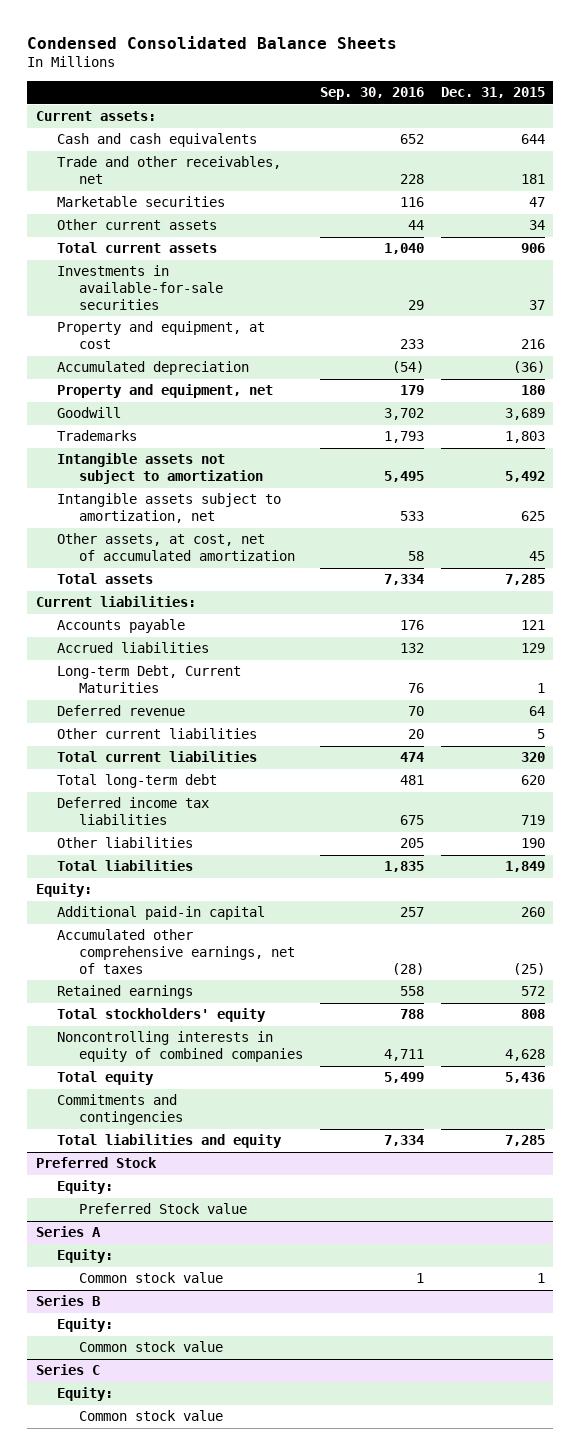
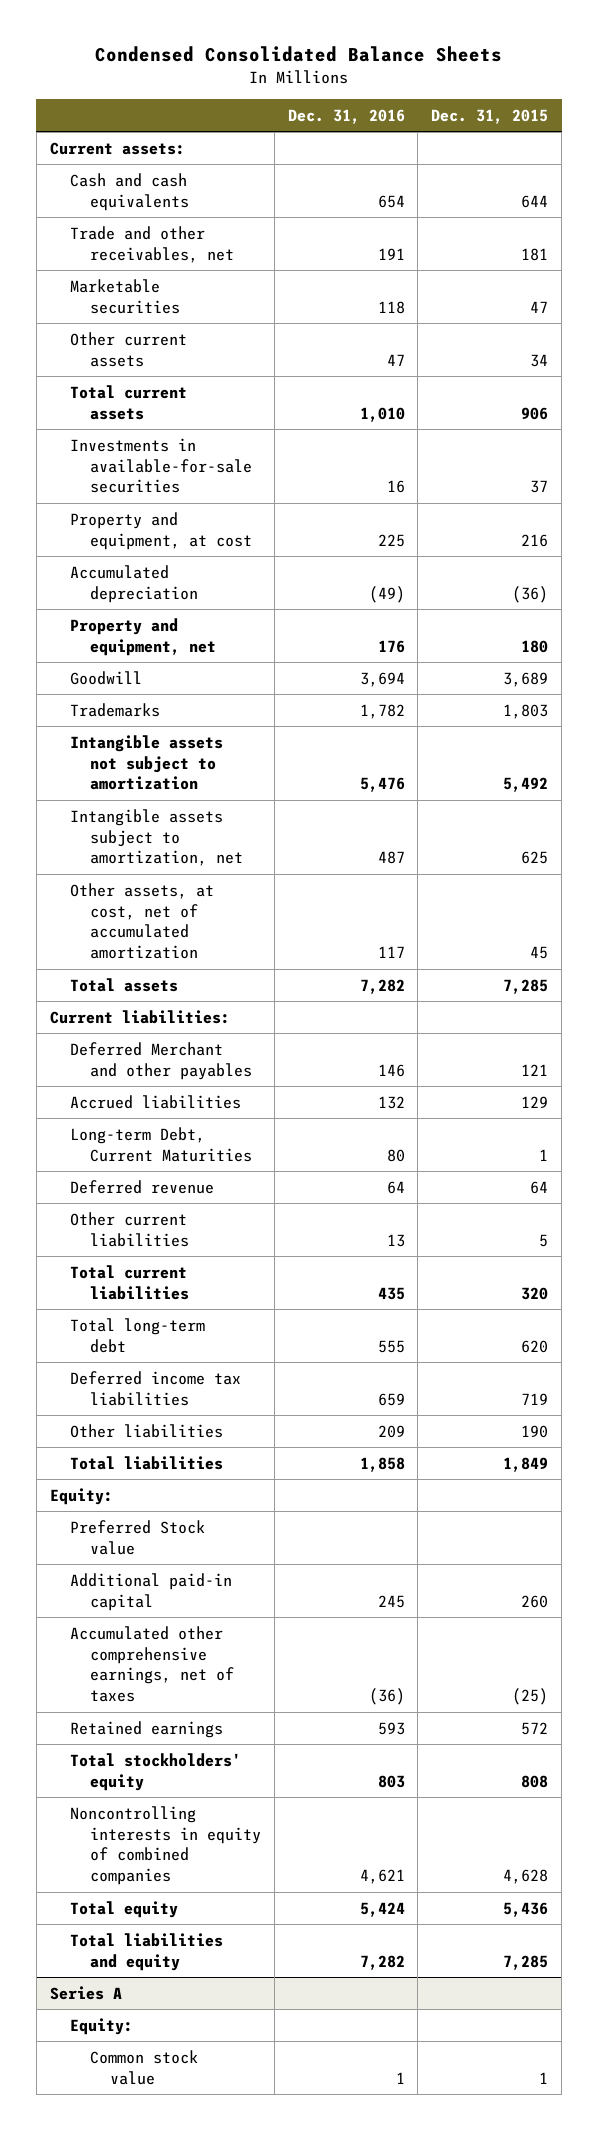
[319,87,424,101] Sep. 30, 2016 -> none
none -> [287,108,405,124] Dec. 31, 2016
[57,619,186,634] Accounts payable -> [69,1041,252,1080] Deferred Merchant and other payables
none -> [69,1519,205,1555] Preferred Stock value
[57,1094,183,1126] Commitments and contingencies -> none
[36,1157,158,1169] Preferred Stock -> none
[57,1180,114,1195] Equity: -> none
[78,1203,247,1215] Preferred Stock value -> none
[36,1295,101,1307] Series B -> none
[57,1318,114,1333] Equity: -> none
[78,1341,223,1353] Common stock value -> none
[36,1364,101,1376] Series C -> none
[57,1387,114,1402] Equity: -> none
[78,1410,223,1422] Common stock value -> none

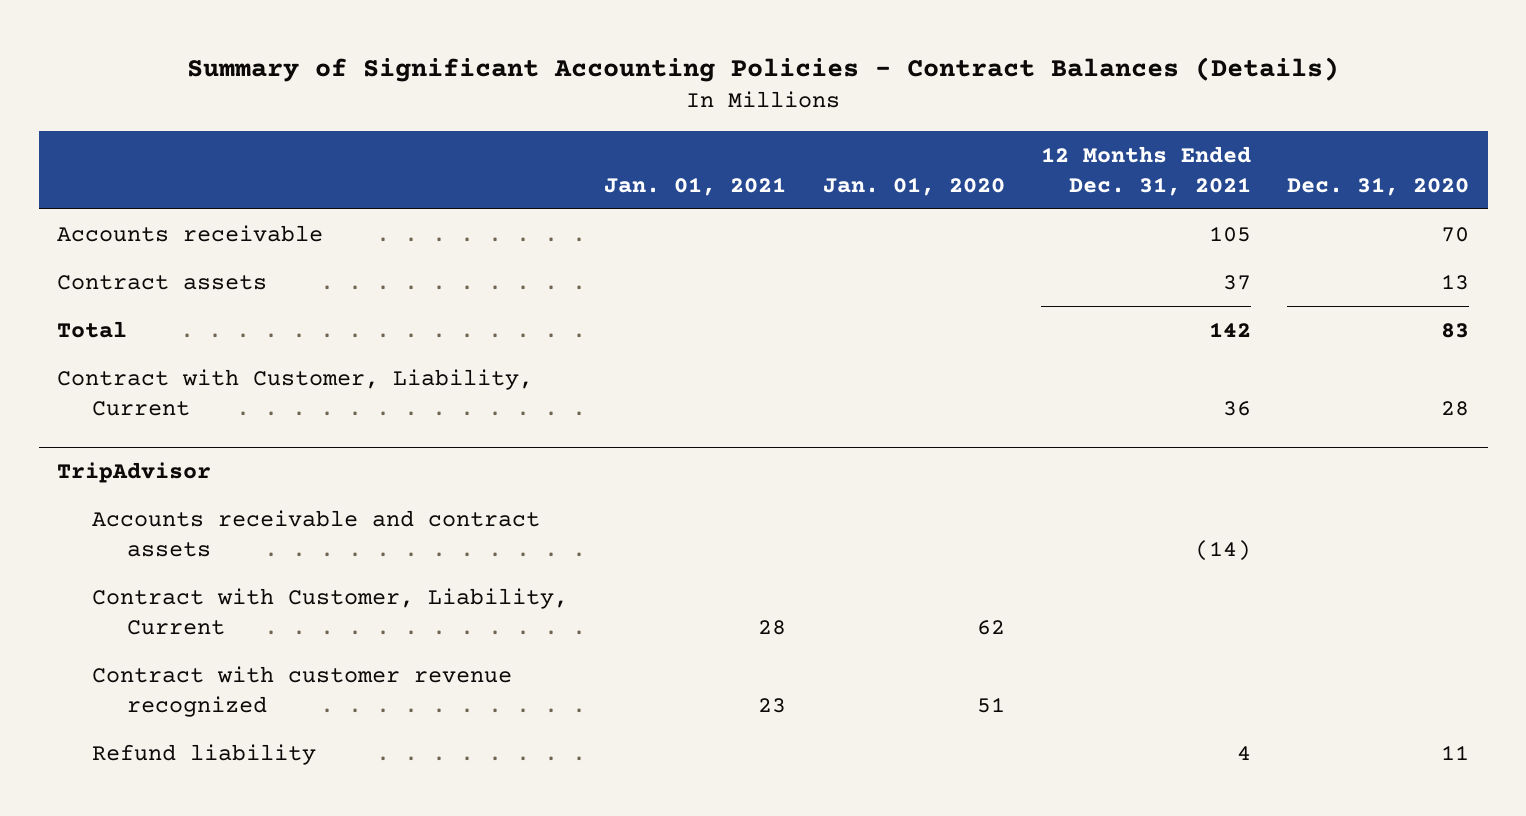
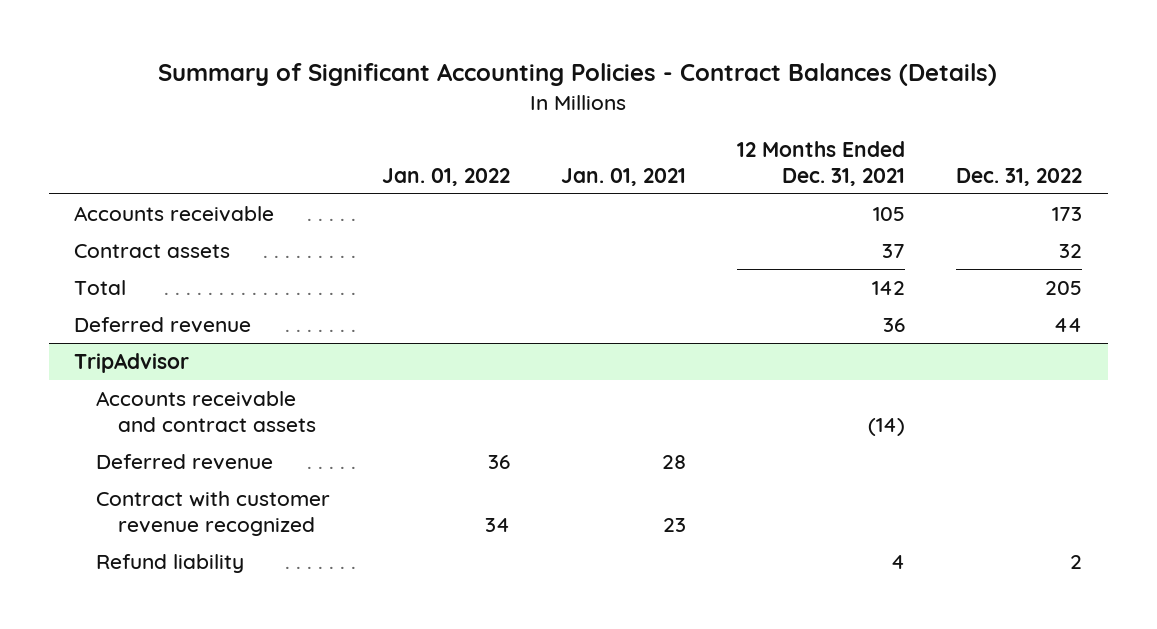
[822,176,1005,196] Jan. 01, 2020 -> none
[1287,176,1470,196] Dec. 31, 2020 -> none
none -> [381,167,510,186] Jan. 01, 2022
none -> [956,167,1083,186] Dec. 31, 2022
[57,368,534,416] Contract with Customer, Liability, Current -> [74,316,252,333] Deferred revenue
[92,587,569,635] Contract with Customer, Liability, Current -> [96,453,274,470] Deferred revenue

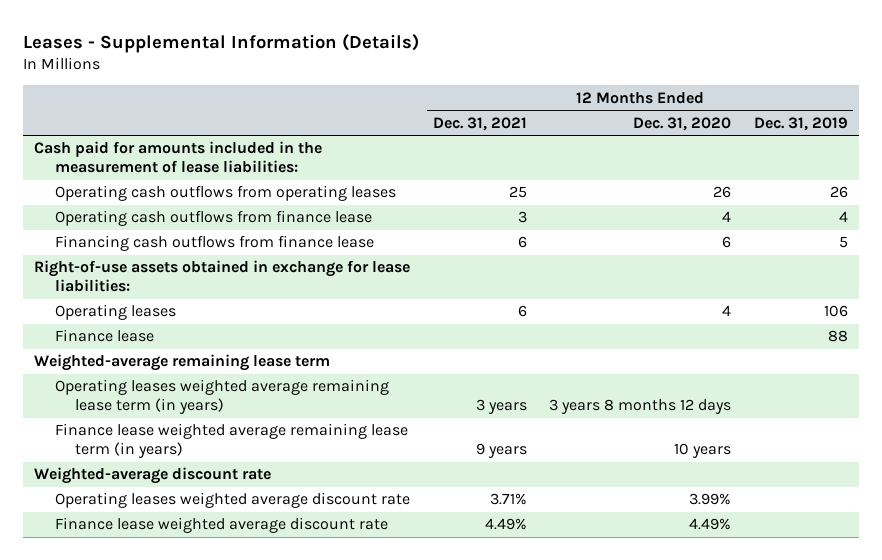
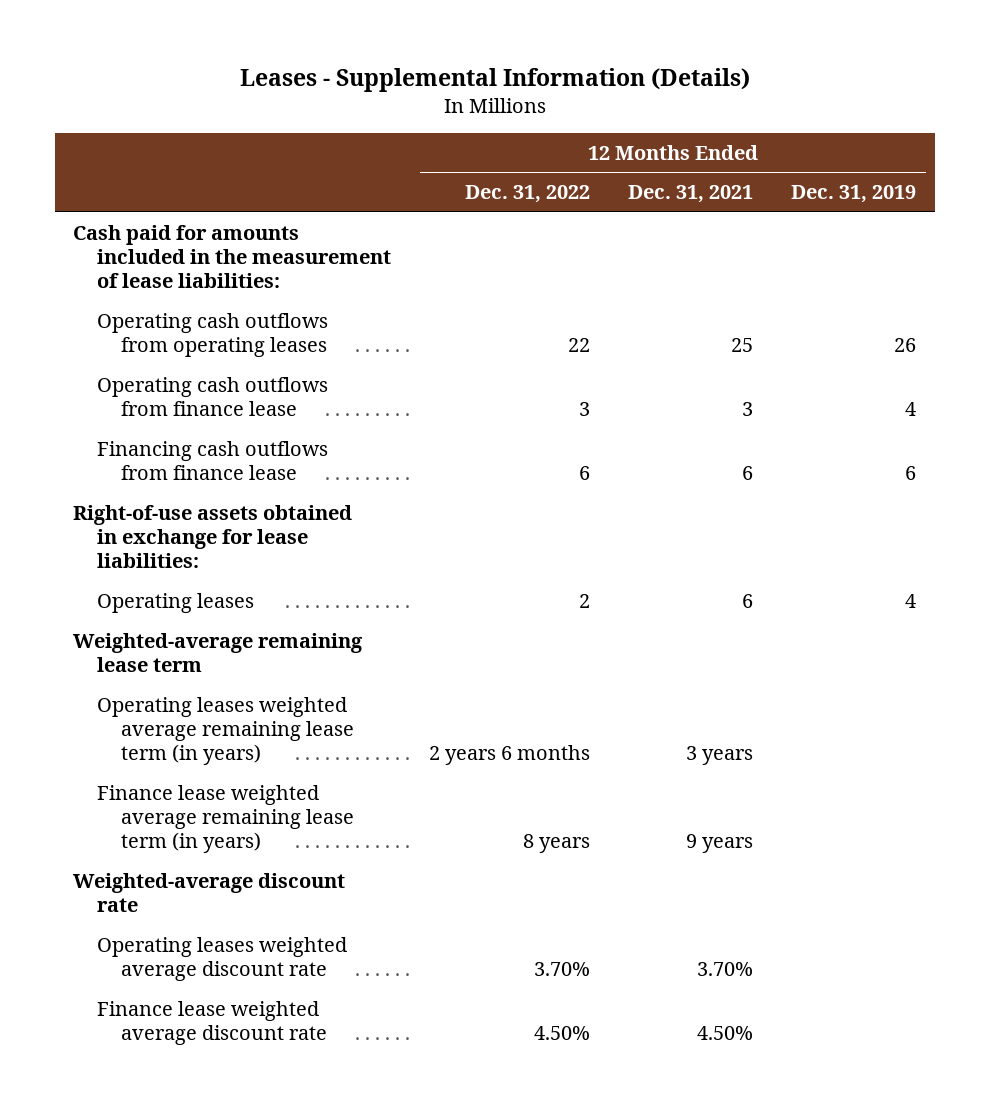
[633,116,732,131] Dec. 31, 2020 -> none
none -> [465,185,591,204] Dec. 31, 2022
[838,236,848,249] 5 -> [905,466,917,481] 6
[54,329,154,343] Finance lease -> none
[823,305,848,318] 106 -> [905,594,917,609] 4
[489,493,527,506] 3.71% -> [697,962,754,977] 3.70%
[484,518,527,531] 4.49% -> [697,1026,754,1041] 4.50%

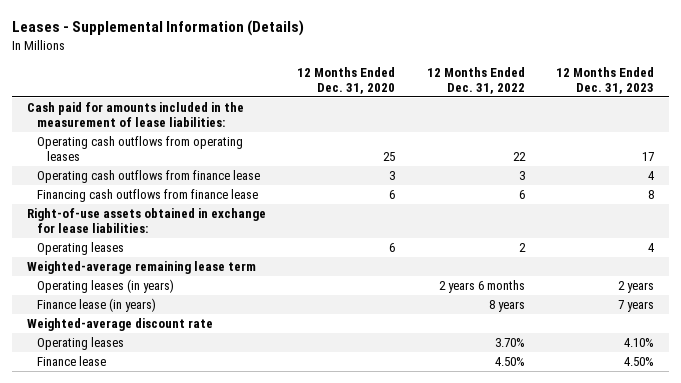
[628,185,754,204] Dec. 31, 2021 -> none
[791,185,917,204] Dec. 31, 2019 -> none
none -> [297,66,396,94] 12 Months Ended Dec. 31, 2020
none -> [555,66,654,94] 12 Months Ended Dec. 31, 2023
[97,697,355,766] Operating leases weighted average remaining lease term (in years) -> [37,279,175,294] Operating leases (in years)
[97,785,355,854] Finance lease weighted average remaining lease term (in years) -> [37,298,157,313] Finance lease (in years)
[97,937,348,982] Operating leases weighted average discount rate -> [37,337,125,351] Operating leases
[97,1001,328,1046] Finance lease weighted average discount rate -> [37,356,107,367] Finance lease

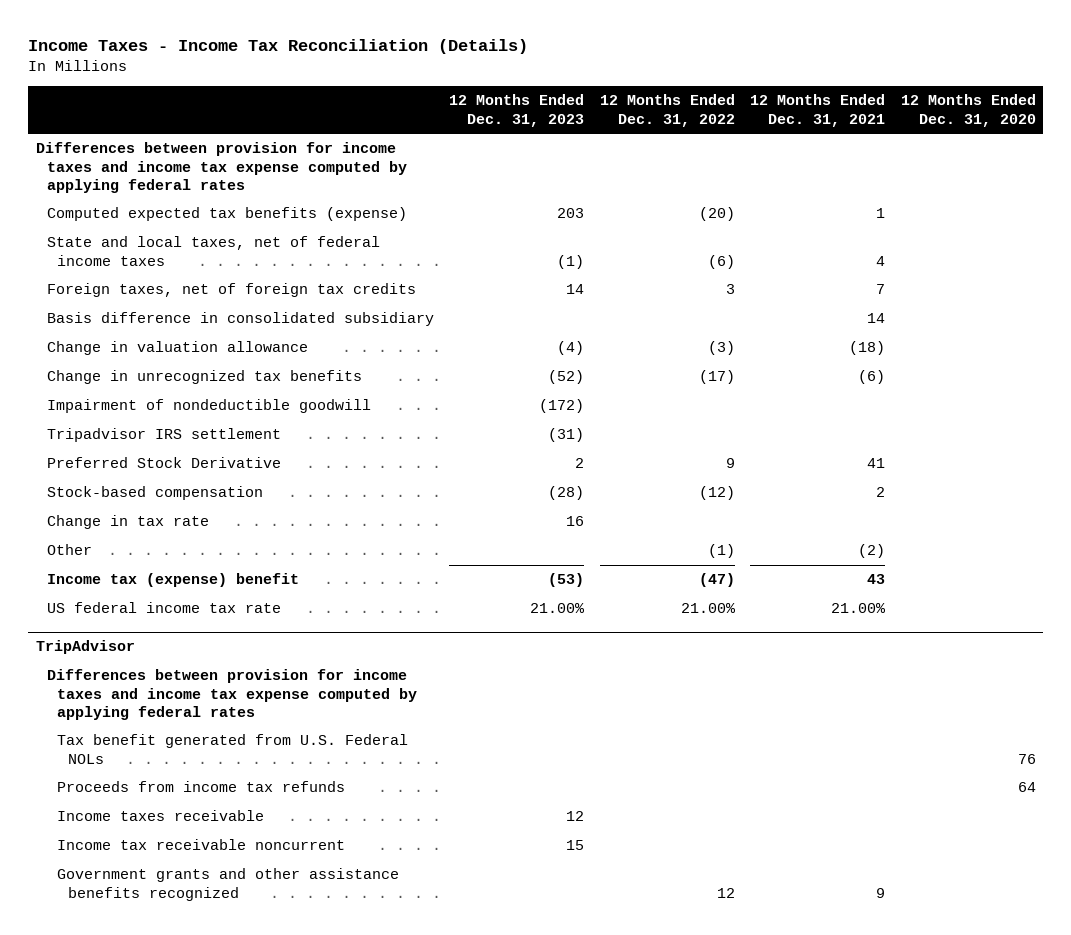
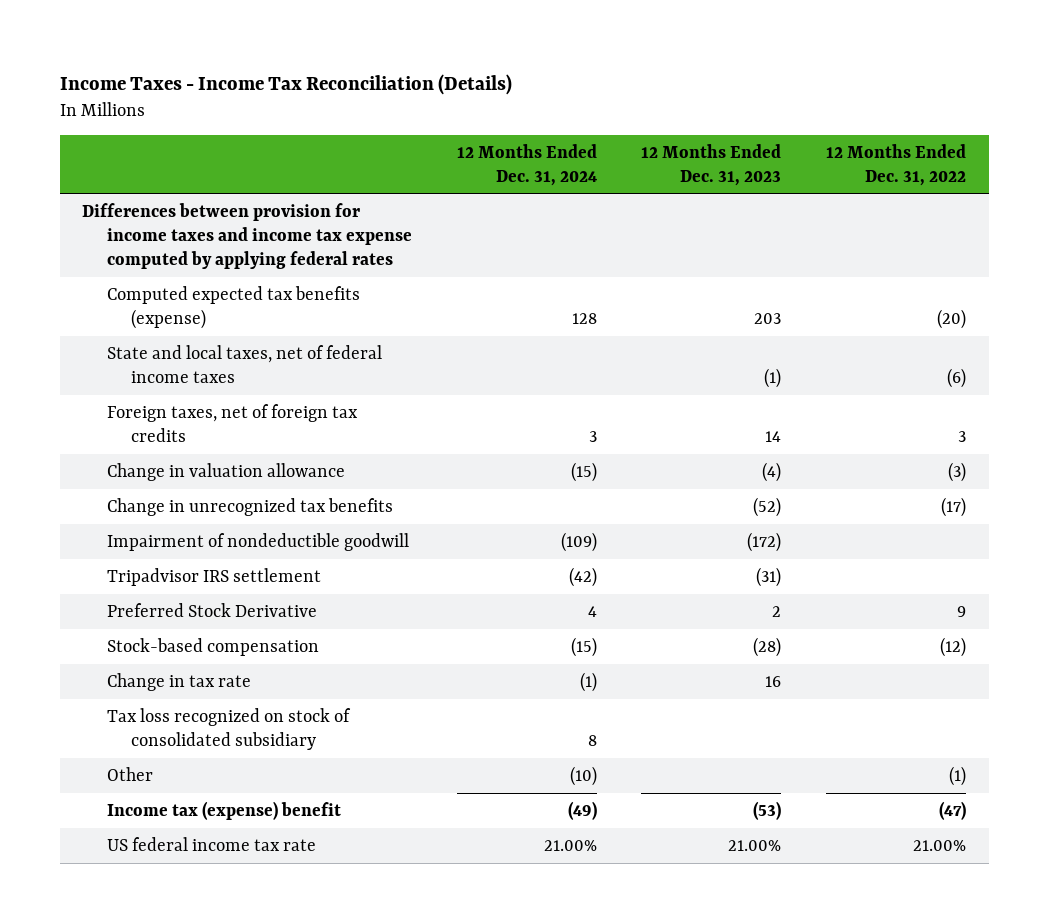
[750,94,886,127] 12 Months Ended Dec. 31, 2021 -> none
[900,94,1036,127] 12 Months Ended Dec. 31, 2020 -> none
none -> [456,143,597,186] 12 Months Ended Dec. 31, 2024
[46,312,434,327] Basis difference in consolidated subsidiary -> none
none -> [106,707,351,750] Tax loss recognized on stock of consolidated subsidiary
[35,640,135,655] TripAdvisor -> none
[46,669,418,720] Differences between provision for income taxes and income tax expense computed by applying federal rates -> none
[57,734,409,764] Tax benefit generated from U.S. Federal NOLs -> none
[57,781,346,793] Proceeds from income tax refunds -> none
[57,810,265,822] Income taxes receivable -> none
[57,839,346,851] Income tax receivable noncurrent -> none
[57,868,400,901] Government grants and other assistance benefits recognized -> none

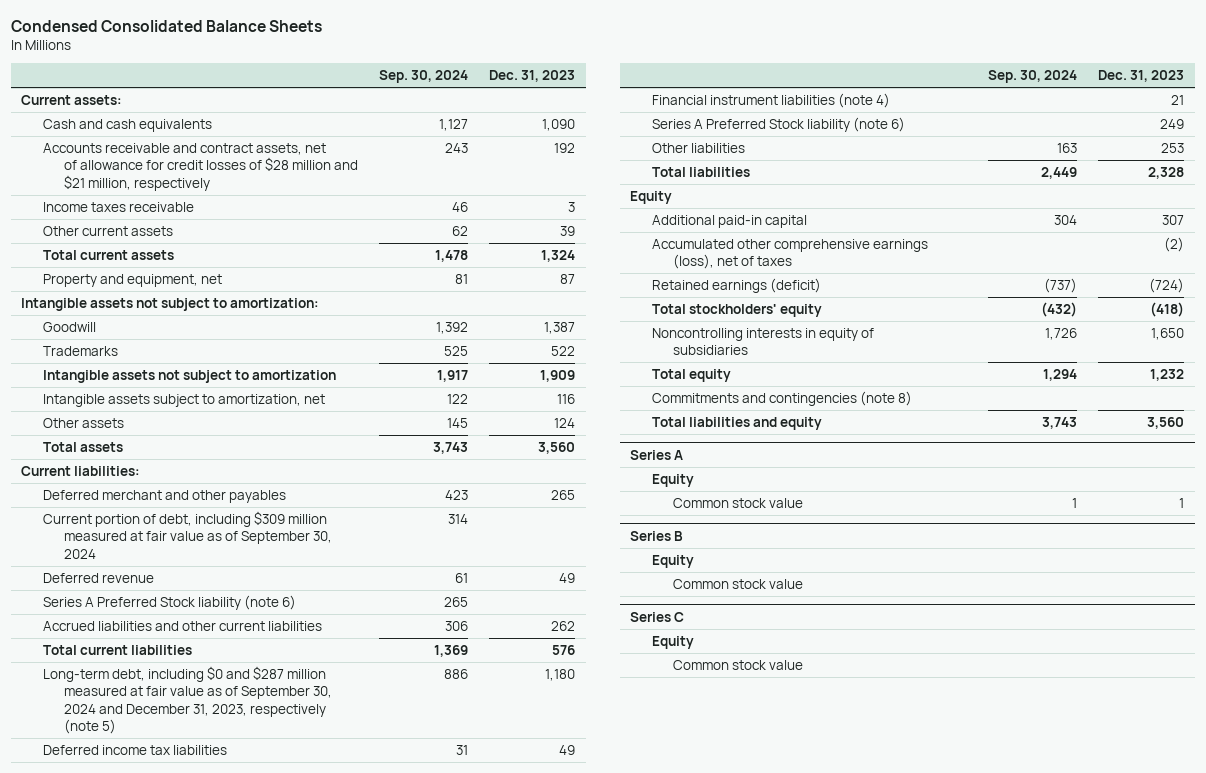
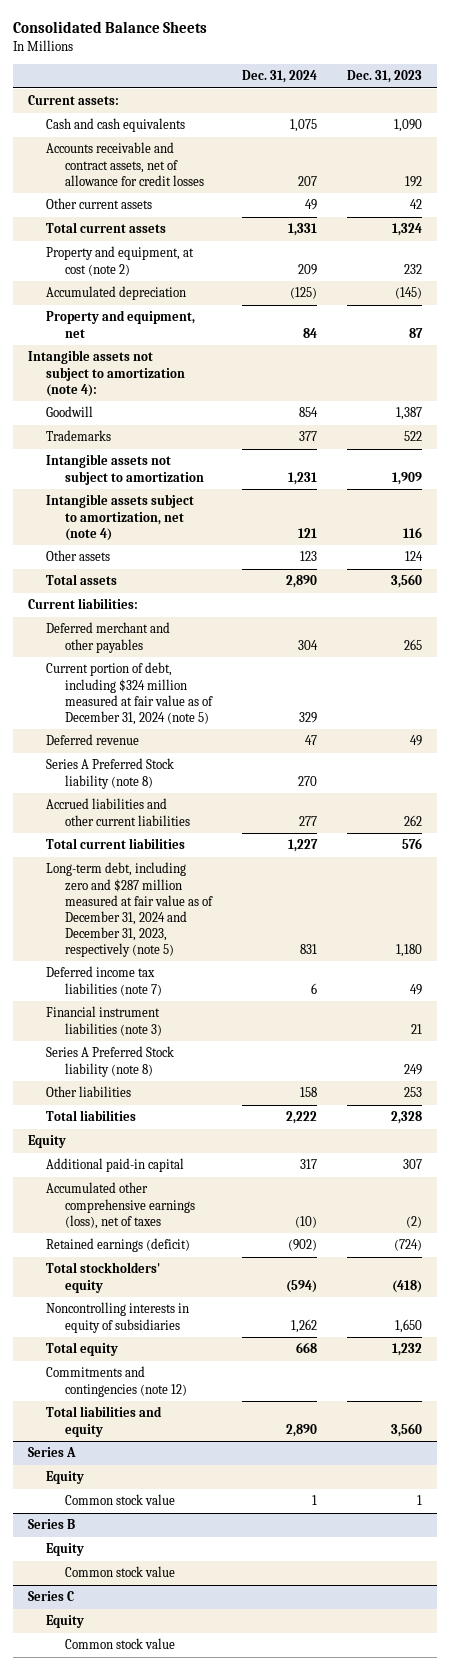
[10,19,322,32] Condensed Consolidated Balance Sheets -> [12,21,207,34] Consolidated Balance Sheets
[379,70,469,84] Sep. 30, 2024 -> none
none -> [242,70,318,84] Dec. 31, 2024
[42,201,194,212] Income taxes receivable -> none
[42,142,359,191] Accounts receivable and contract assets, net of allowance for credit losses of $28 million and $21 million, respectively -> [46,142,205,186] Accounts receivable and contract assets, net of allowance for credit losses
[560,225,576,236] 39 -> [410,199,423,210] 42
none -> [46,246,195,276] Property and equipment, at cost (note 2)
none -> [46,286,187,301] Accumulated depreciation
[21,297,320,311] Intangible assets not subject to amortization: -> [27,350,186,397] Intangible assets not subject to amortization (note 4):
[42,393,325,407] Intangible assets subject to amortization, net -> [46,494,195,541] Intangible assets subject to amortization, net (note 4)
[42,510,333,559] Current portion of debt, including $309 million measured at fair value as of September 30, 2024 -> [46,662,214,725] Current portion of debt, including $324 million measured at fair value as of December 31, 2024 (note 5)
[42,594,296,610] Series A Preferred Stock liability (note 6) -> [46,758,175,789] Series A Preferred Stock liability (note 8)
[42,665,333,734] Long-term debt, including $0 and $287 million measured at fair value as of September 30, 2024 and December 31, 2023, respectively (note 5) -> [46,862,214,957] Long-term debt, including zero and $287 million measured at fair value as of December 31, 2024 and December 31, 2023, respectively (note 5)
[42,744,227,755] Deferred income tax liabilities -> [46,966,163,996] Deferred income tax liabilities (note 7)
[651,92,890,108] Financial instrument liabilities (note 4) -> [46,1006,163,1036] Financial instrument liabilities (note 3)
[651,116,905,132] Series A Preferred Stock liability (note 6) -> [46,1046,175,1077] Series A Preferred Stock liability (note 8)
[651,390,912,406] Commitments and contingencies (note 8) -> [46,1366,188,1397] Commitments and contingencies (note 12)

